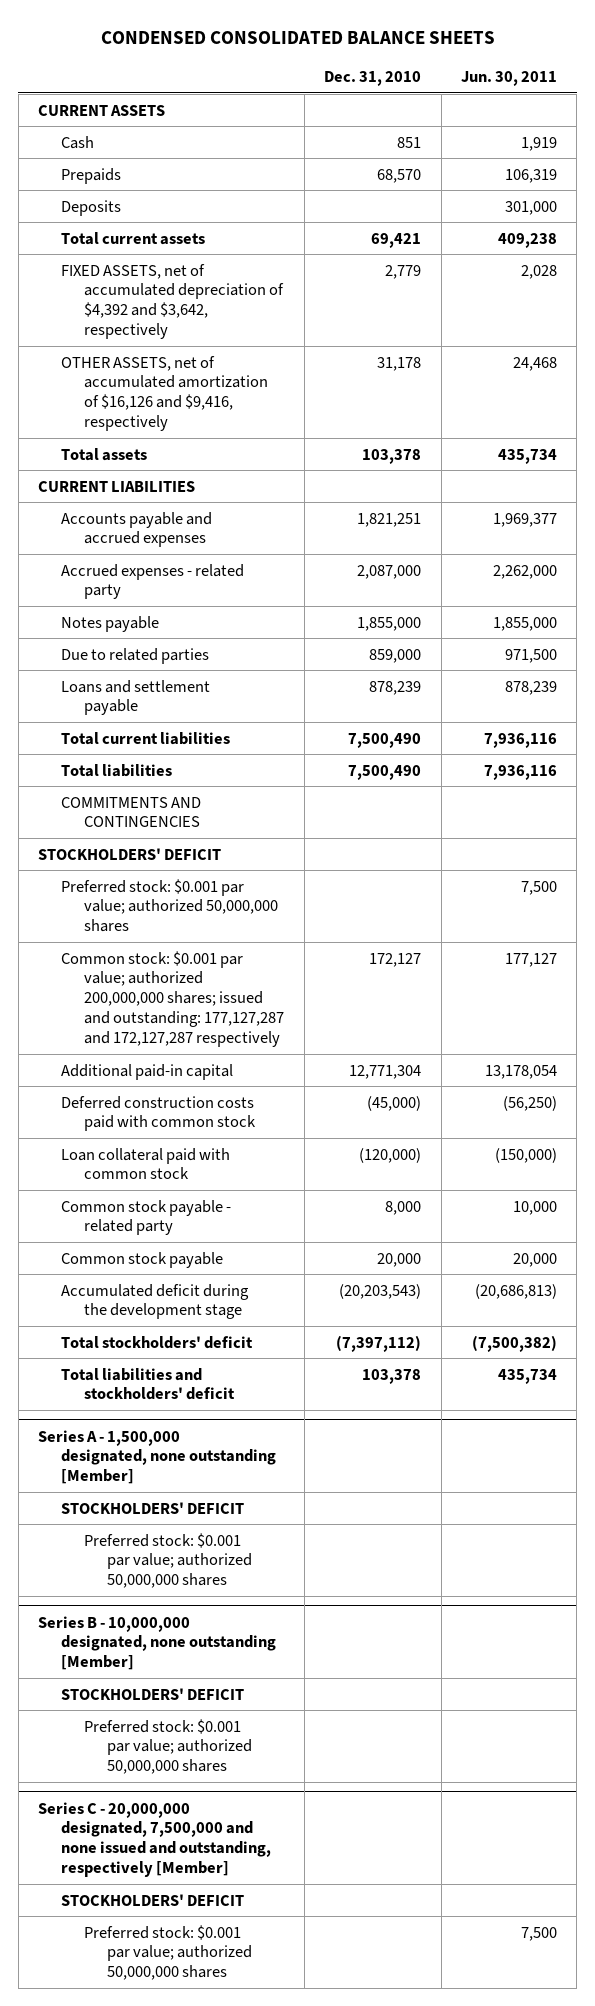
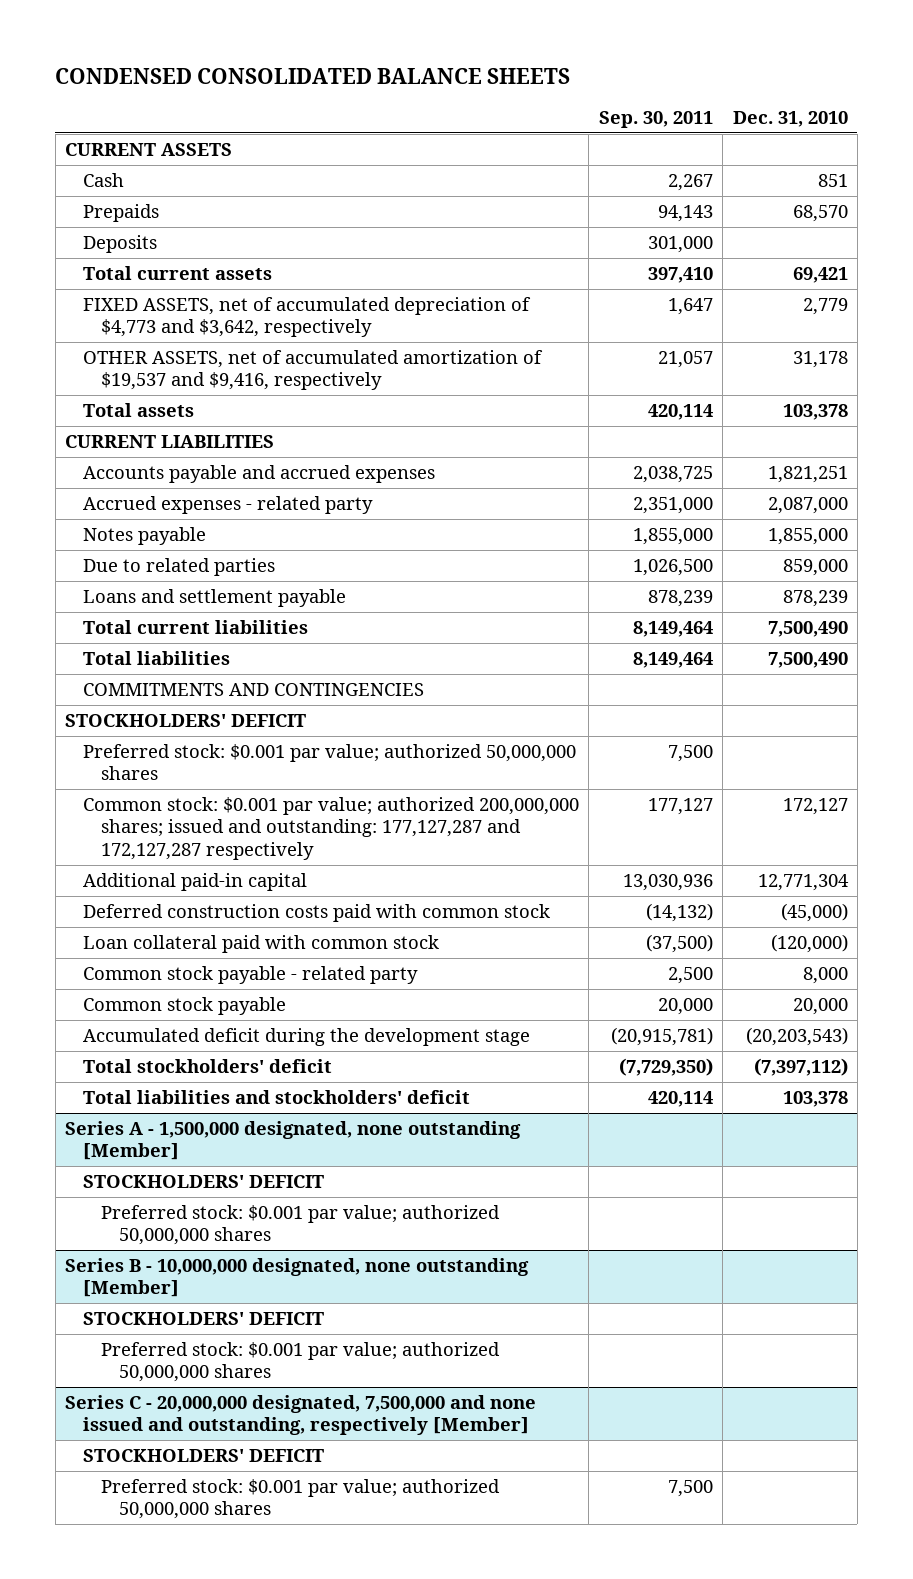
[461,71,558,87] Jun. 30, 2011 -> none
none -> [598,110,713,128] Sep. 30, 2011
[61,263,285,340] FIXED ASSETS, net of accumulated depreciation of $4,392 and $3,642, respectively -> [83,296,532,338] FIXED ASSETS, net of accumulated depreciation of $4,773 and $3,642, respectively
[61,355,269,432] OTHER ASSETS, net of accumulated amortization of $16,126 and $9,416, respectively -> [83,349,544,391] OTHER ASSETS, net of accumulated amortization of $19,537 and $9,416, respectively

